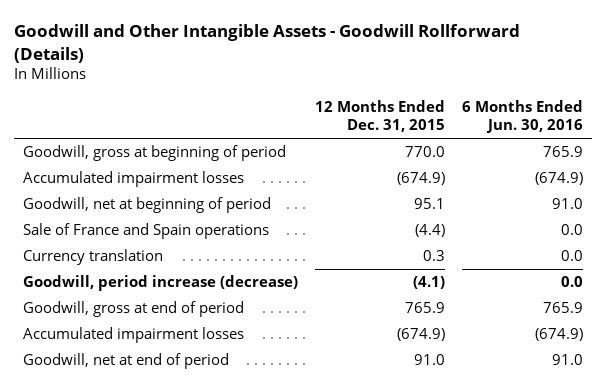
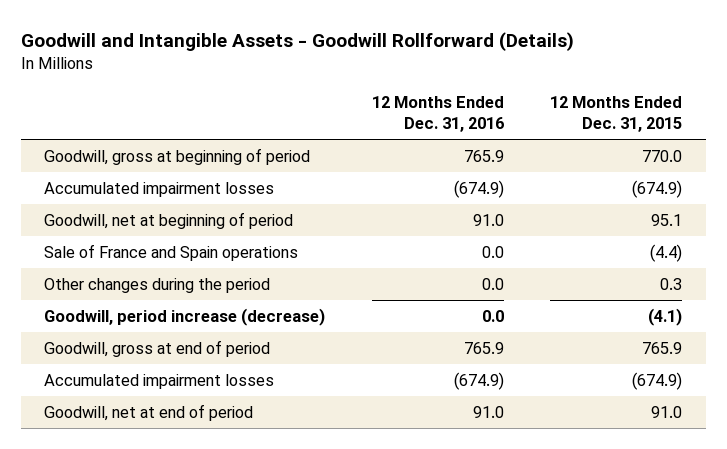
[14,23,521,63] Goodwill and Other Intangible Assets - Goodwill Rollforward (Details) -> [21,31,575,51] Goodwill and Intangible Assets - Goodwill Rollforward (Details)
[462,100,584,134] 6 Months Ended Jun. 30, 2016 -> none
none -> [371,95,504,133] 12 Months Ended Dec. 31, 2016
[22,249,163,266] Currency translation -> [44,277,271,293] Other changes during the period

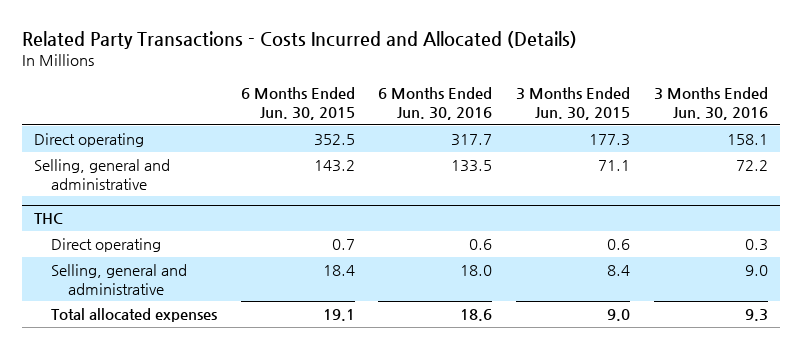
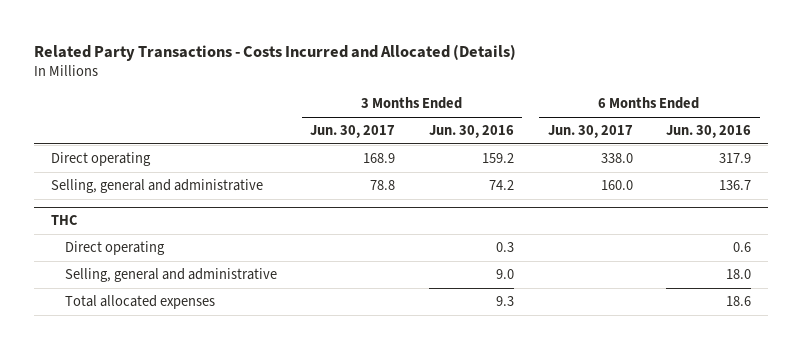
[240,87,355,121] 6 Months Ended Jun. 30, 2015 -> none
[516,87,631,121] 3 Months Ended Jun. 30, 2015 -> none
none -> [310,125,396,139] Jun. 30, 2017
none -> [547,125,633,139] Jun. 30, 2017
[451,134,493,147] 317.7 -> [719,153,752,164] 317.9
[727,134,769,146] 158.1 -> [481,153,514,164] 159.2
[451,160,493,173] 133.5 -> [719,180,752,191] 136.7
[736,160,769,172] 72.2 -> [488,180,514,191] 74.2

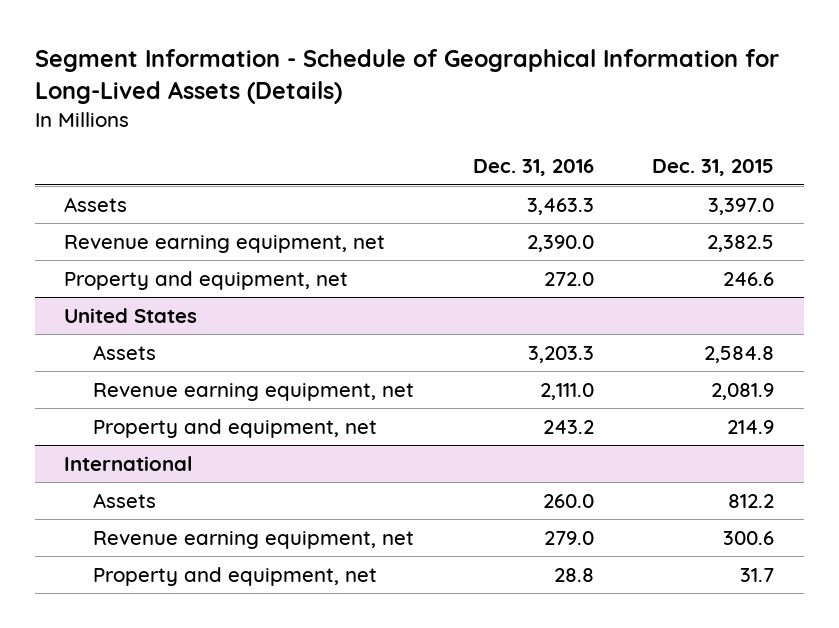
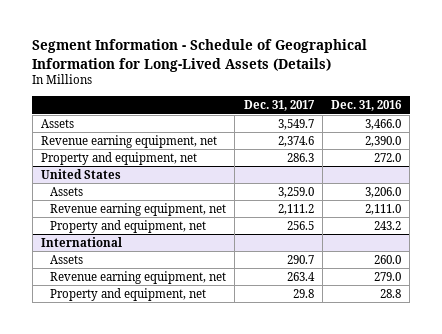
[652,159,775,177] Dec. 31, 2015 -> none
none -> [243,100,315,112] Dec. 31, 2017
[526,197,594,215] 3,463.3 -> [365,118,402,130] 3,466.0
[527,345,594,363] 3,203.3 -> [365,186,402,198] 3,206.0

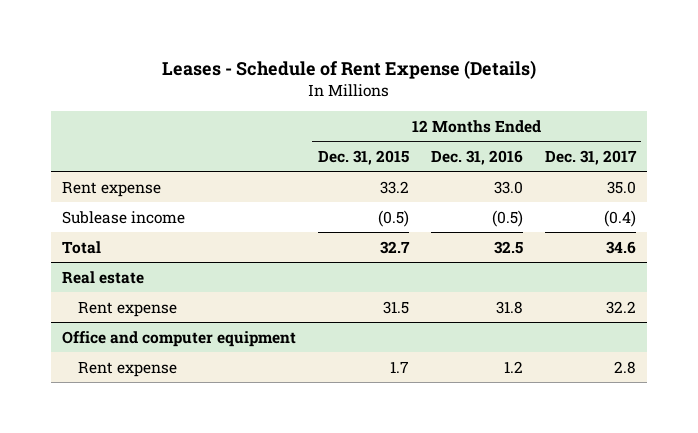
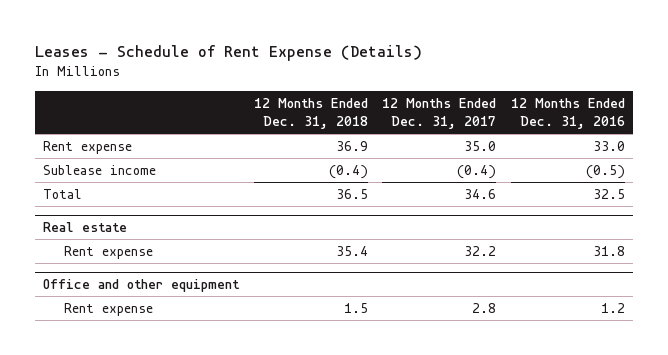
[317,150,409,166] Dec. 31, 2015 -> none
none -> [253,97,368,129] 12 Months Ended Dec. 31, 2018
[61,330,296,347] Office and computer equipment -> [42,279,240,293] Office and other equipment

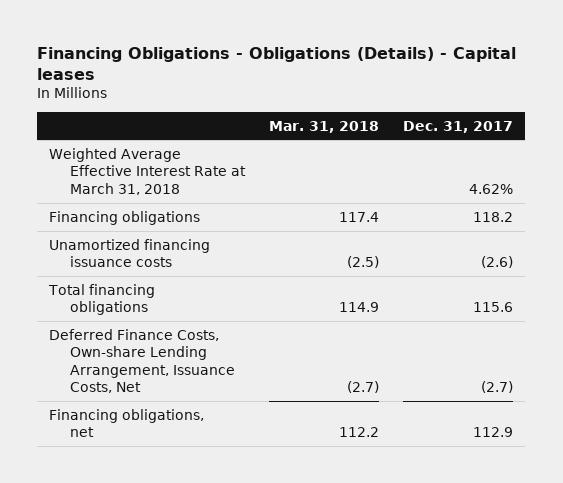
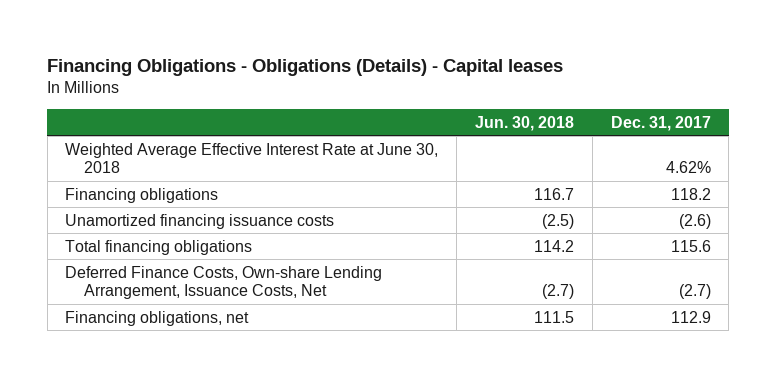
[269,120,380,133] Mar. 31, 2018 -> none
none -> [475,115,575,131] Jun. 30, 2018
[49,147,247,195] Weighted Average Effective Interest Rate at March 31, 2018 -> [65,142,439,174] Weighted Average Effective Interest Rate at June 30, 2018

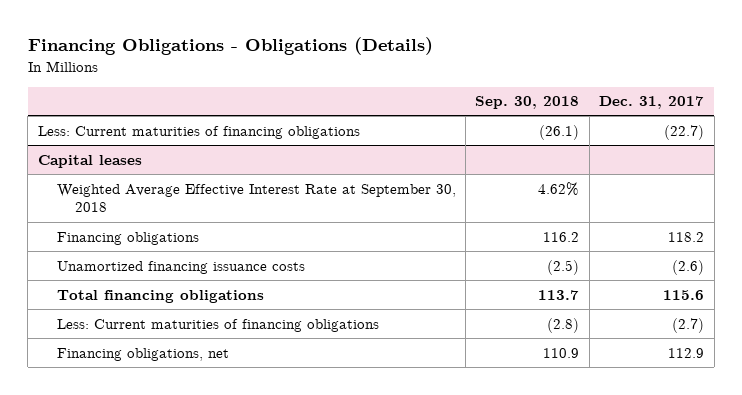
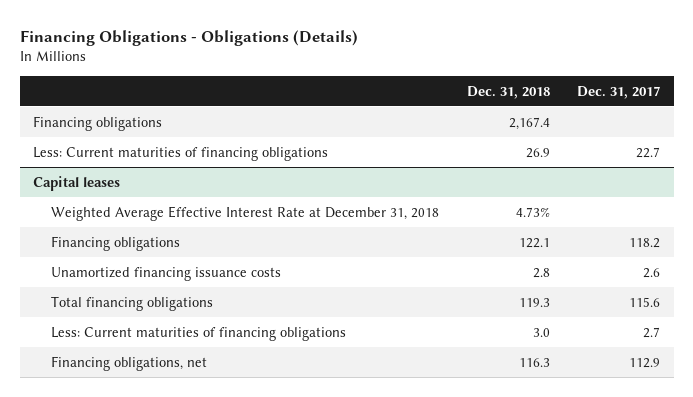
[475,96,580,110] Sep. 30, 2018 -> none
none -> [466,85,550,99] Dec. 31, 2018
none -> [33,115,163,131] Financing obligations
[664,124,705,140] (22.7) -> [635,146,660,158] 22.7
[56,183,456,213] Weighted Average Effective Interest Rate at September 30, 2018 -> [51,205,440,221] Weighted Average Effective Interest Rate at December 31, 2018
[672,259,705,275] (2.6) -> [642,267,660,278] 2.6
[672,317,705,333] (2.7) -> [642,326,660,338] 2.7

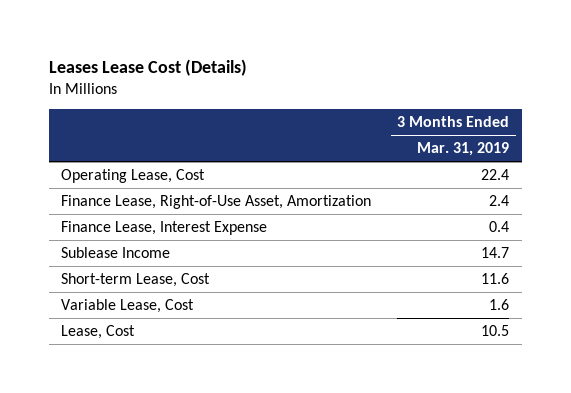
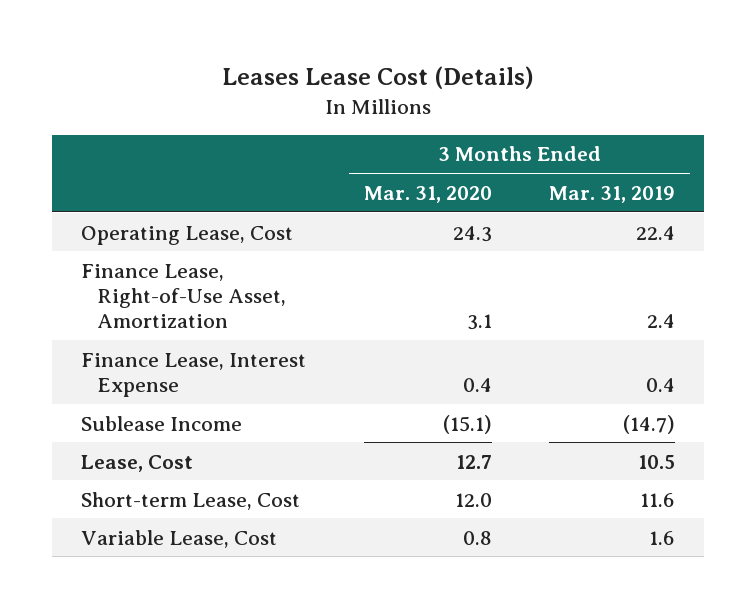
none -> [363,185,492,203] Mar. 31, 2020
[481,247,510,259] 14.7 -> [623,414,676,434] (14.7)
[61,325,136,340] Lease, Cost -> [81,454,194,472] Lease, Cost

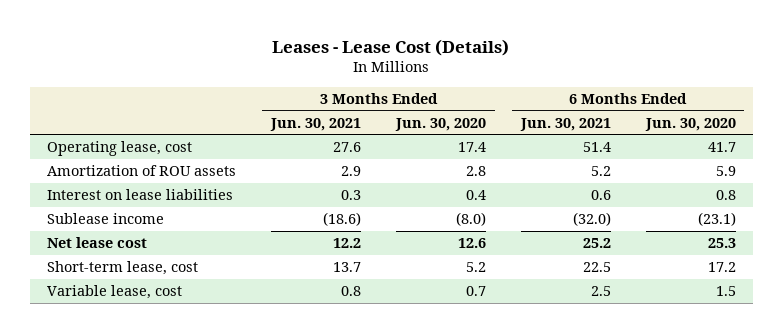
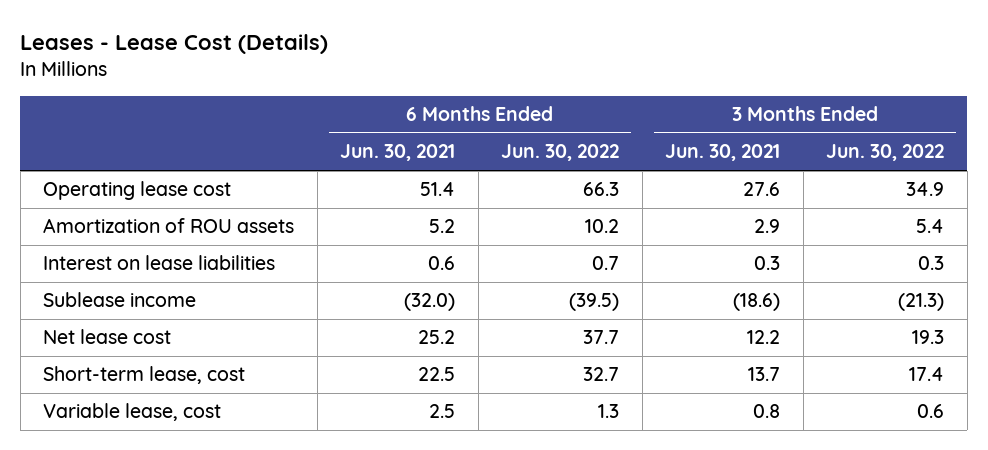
[394,117,486,131] Jun. 30, 2020 -> none
[644,117,736,131] Jun. 30, 2020 -> none
none -> [501,144,620,162] Jun. 30, 2022
none -> [826,144,945,162] Jun. 30, 2022
[47,141,193,157] Operating lease, cost -> [43,181,232,201] Operating lease cost

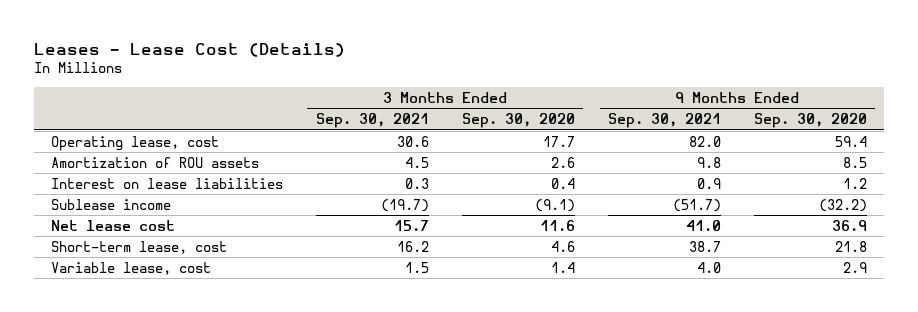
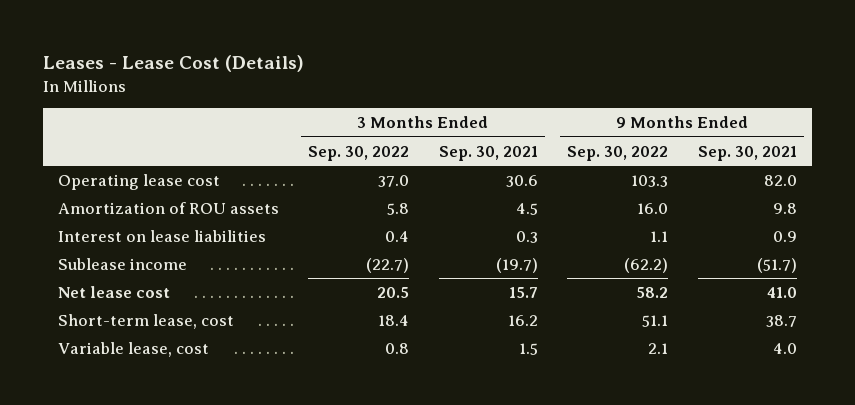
[461,113,575,129] Sep. 30, 2020 -> none
[753,113,867,129] Sep. 30, 2020 -> none
none -> [308,145,410,161] Sep. 30, 2022
none -> [567,145,669,161] Sep. 30, 2022
[50,135,219,151] Operating lease, cost -> [57,173,220,190] Operating lease cost

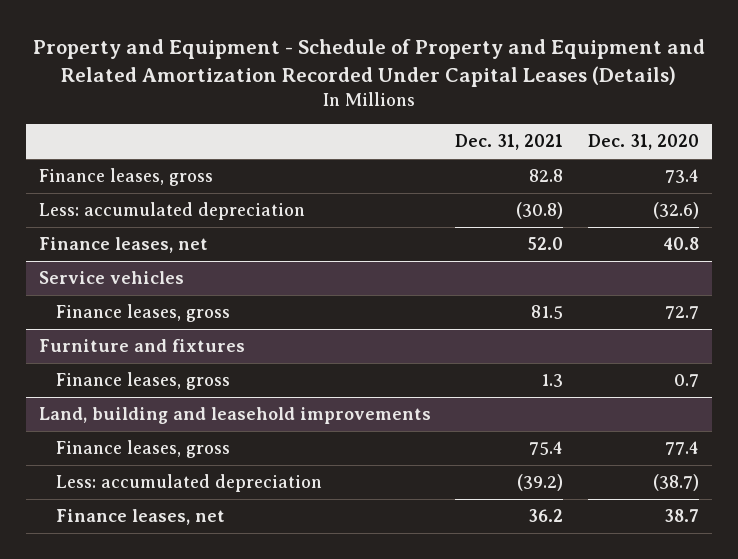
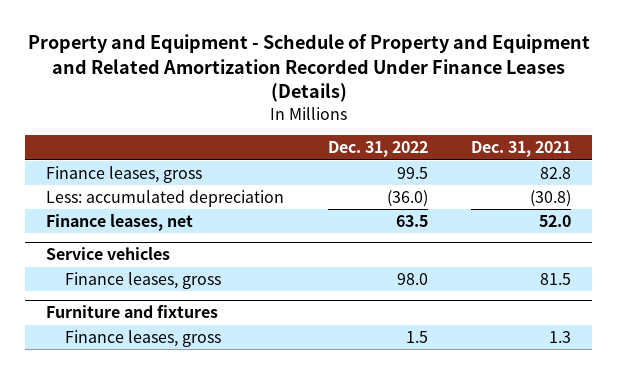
[32,39,705,88] Property and Equipment - Schedule of Property and Equipment and Related Amortization Recorded Under Capital Leases (Details) -> [27,34,590,103] Property and Equipment - Schedule of Property and Equipment and Related Amortization Recorded Under Finance Leases (Details)
[588,134,700,151] Dec. 31, 2020 -> none
none -> [327,141,428,158] Dec. 31, 2022
[38,407,431,425] Land, building and leasehold improvements -> none
[55,440,230,459] Finance leases, gross -> none
[55,474,322,493] Less: accumulated depreciation -> none
[55,509,225,526] Finance leases, net -> none

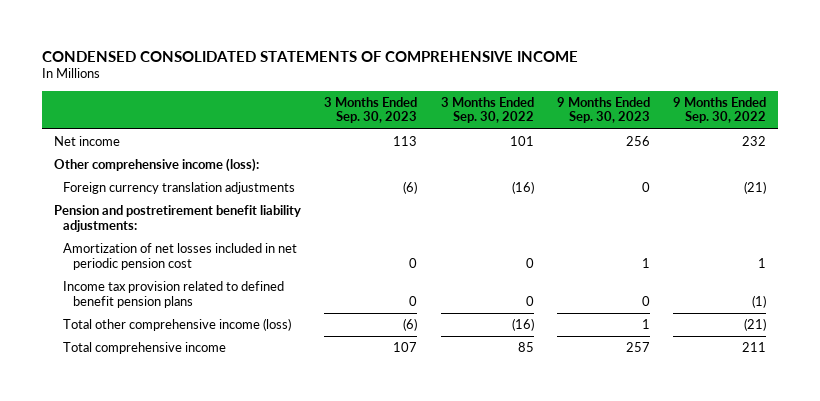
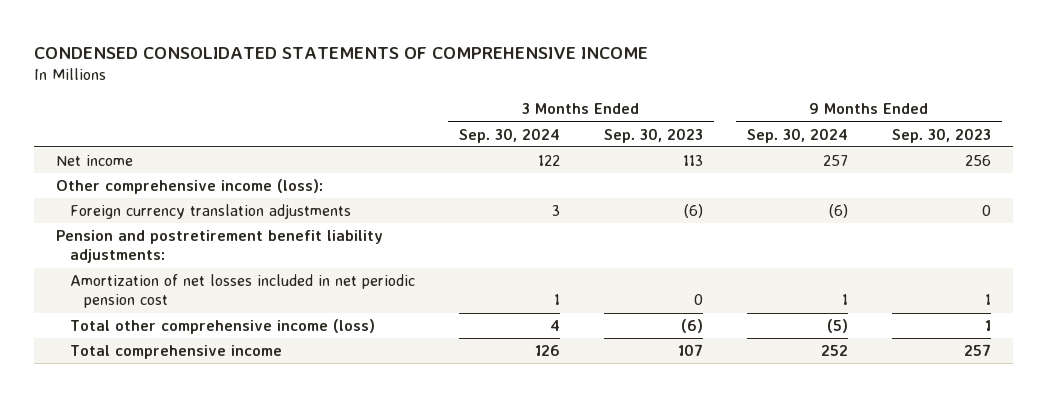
[440,96,534,124] 3 Months Ended Sep. 30, 2022 -> none
[673,96,767,124] 9 Months Ended Sep. 30, 2022 -> none
none -> [458,127,560,143] Sep. 30, 2024
none -> [746,127,848,143] Sep. 30, 2024
[63,281,285,308] Income tax provision related to defined benefit pension plans -> none

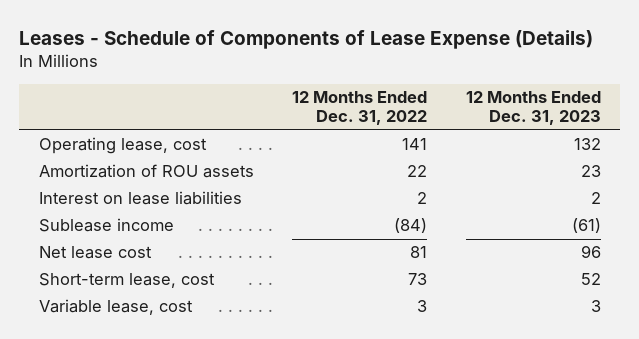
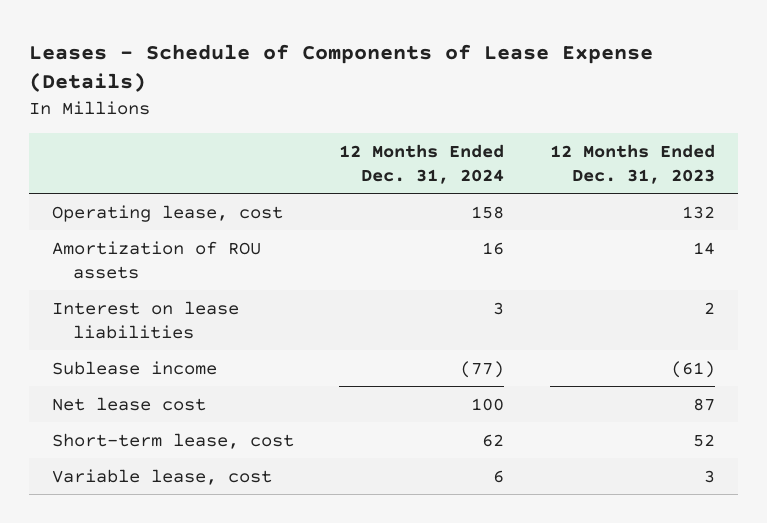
[292,90,428,126] 12 Months Ended Dec. 31, 2022 -> none
none -> [339,143,505,184] 12 Months Ended Dec. 31, 2024
[580,165,601,178] 23 -> [692,241,715,255] 14
[580,245,601,259] 96 -> [692,397,715,411] 87

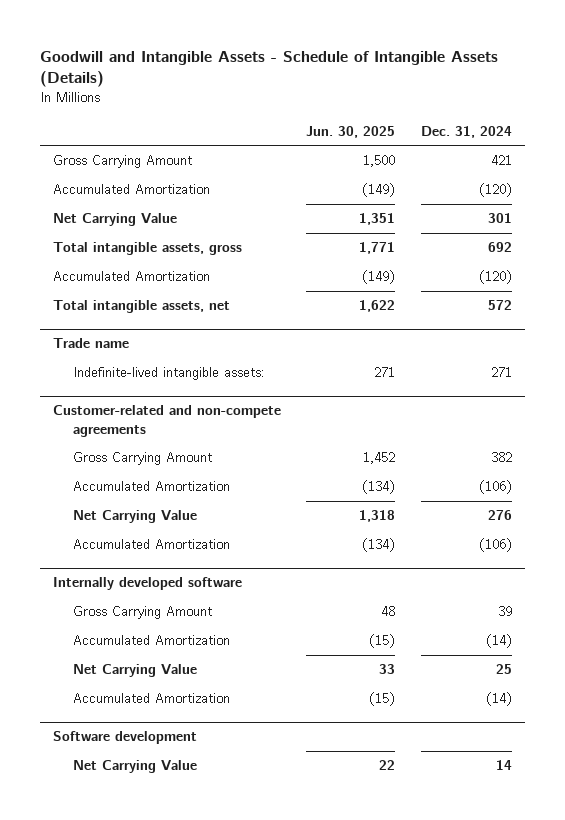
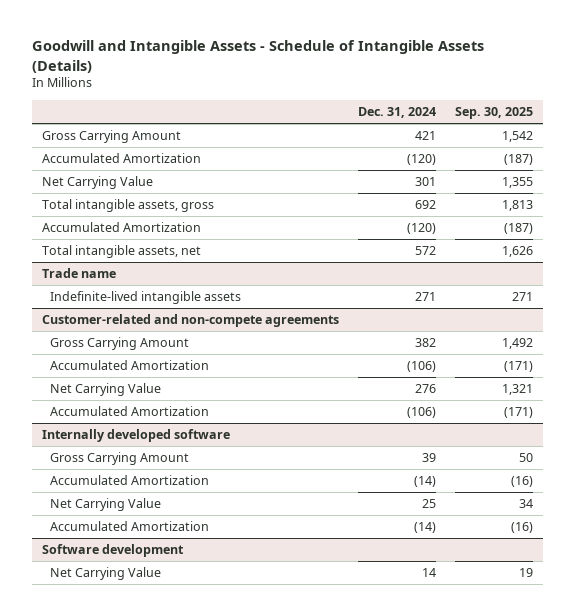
[306,125,396,138] Jun. 30, 2025 -> none
none -> [455,106,534,119] Sep. 30, 2025
[72,367,265,381] Indefinite-lived intangible assets: -> [50,291,242,305] Indefinite-lived intangible assets

